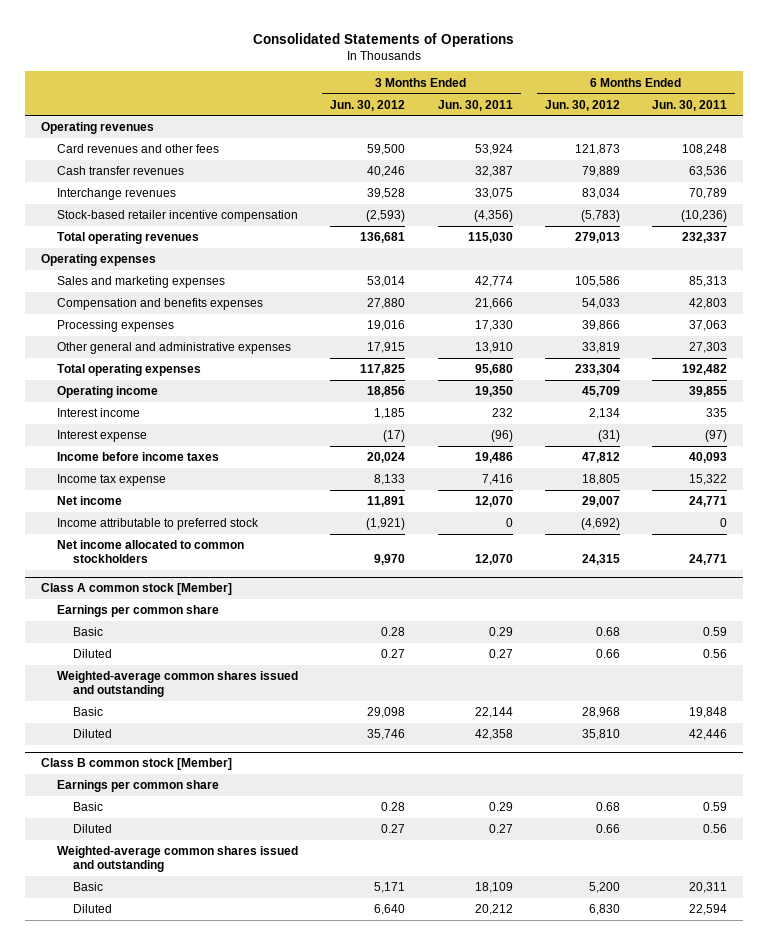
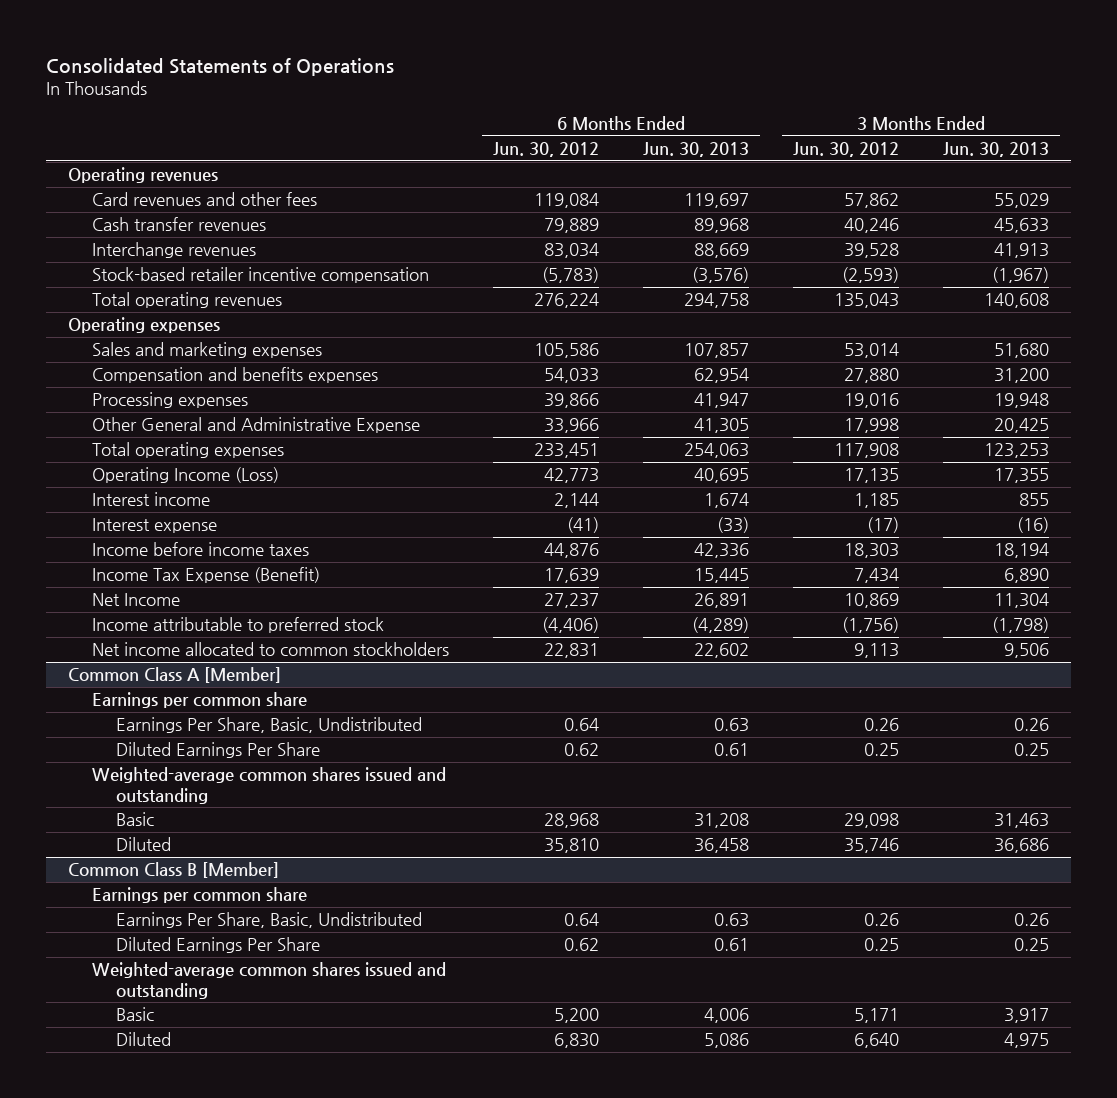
[437,99,513,111] Jun. 30, 2011 -> none
[651,99,727,111] Jun. 30, 2011 -> none
none -> [642,142,749,158] Jun. 30, 2013
none -> [942,142,1049,158] Jun. 30, 2013
[367,144,406,156] 59,500 -> [843,193,899,209] 57,862
[574,144,620,156] 121,873 -> [533,193,599,209] 119,084
[360,232,406,244] 136,681 -> [833,293,899,309] 135,043
[574,232,620,244] 279,013 -> [533,293,599,309] 276,224
[57,342,292,355] Other general and administrative expenses -> [91,417,420,434] Other General and Administrative Expense
[367,342,406,354] 17,915 -> [843,418,899,434] 17,998
[581,342,620,354] 33,819 -> [543,418,599,434] 33,966
[360,364,406,376] 117,825 -> [833,443,899,459] 117,908
[574,364,620,376] 233,304 -> [533,443,599,459] 233,451
[57,386,159,399] Operating income -> [91,467,279,484] Operating Income (Loss)
[367,386,406,398] 18,856 -> [843,468,899,484] 17,135
[581,386,620,398] 45,709 -> [543,468,599,484] 42,773
[588,408,620,420] 2,134 -> [553,493,599,509] 2,144
[597,430,620,443] (31) -> [566,517,599,534] (41)
[367,452,406,464] 20,024 -> [843,543,899,559] 18,303
[581,452,620,464] 47,812 -> [543,543,599,559] 44,876
[57,474,167,487] Income tax expense -> [91,567,320,584] Income Tax Expense (Benefit)
[374,474,406,486] 8,133 -> [853,568,899,584] 7,434
[581,474,620,486] 18,805 -> [543,568,599,584] 17,639
[57,496,123,506] Net income -> [91,593,180,607] Net Income
[367,496,406,508] 11,891 -> [843,593,899,609] 10,869
[581,496,620,508] 29,007 -> [543,593,599,609] 27,237
[366,518,406,531] (1,921) -> [841,617,899,634] (1,756)
[580,518,620,531] (4,692) -> [541,617,599,634] (4,406)
[374,554,406,566] 9,970 -> [853,643,899,659] 9,113
[581,554,620,566] 24,315 -> [543,643,599,659] 22,831
[41,583,233,596] Class A common stock [Member] -> [68,667,282,684] Common Class A [Member]
[73,627,104,637] Basic -> [115,717,422,734] Earnings Per Share, Basic, Undistributed
[381,627,406,637] 0.28 -> [863,718,899,732] 0.26
[595,627,620,637] 0.68 -> [563,718,599,732] 0.64
[73,649,113,659] Diluted -> [115,742,320,759] Diluted Earnings Per Share
[381,649,406,659] 0.27 -> [863,743,899,757] 0.25
[595,649,620,659] 0.66 -> [563,743,599,757] 0.62
[41,758,233,771] Class B common stock [Member] -> [68,862,280,879] Common Class B [Member]
[73,802,104,812] Basic -> [115,912,422,929] Earnings Per Share, Basic, Undistributed
[381,802,406,812] 0.28 -> [863,913,899,927] 0.26
[595,802,620,812] 0.68 -> [563,913,599,927] 0.64
[73,824,113,834] Diluted -> [115,937,320,954] Diluted Earnings Per Share
[381,824,406,834] 0.27 -> [863,938,899,952] 0.25
[595,824,620,834] 0.66 -> [563,938,599,952] 0.62

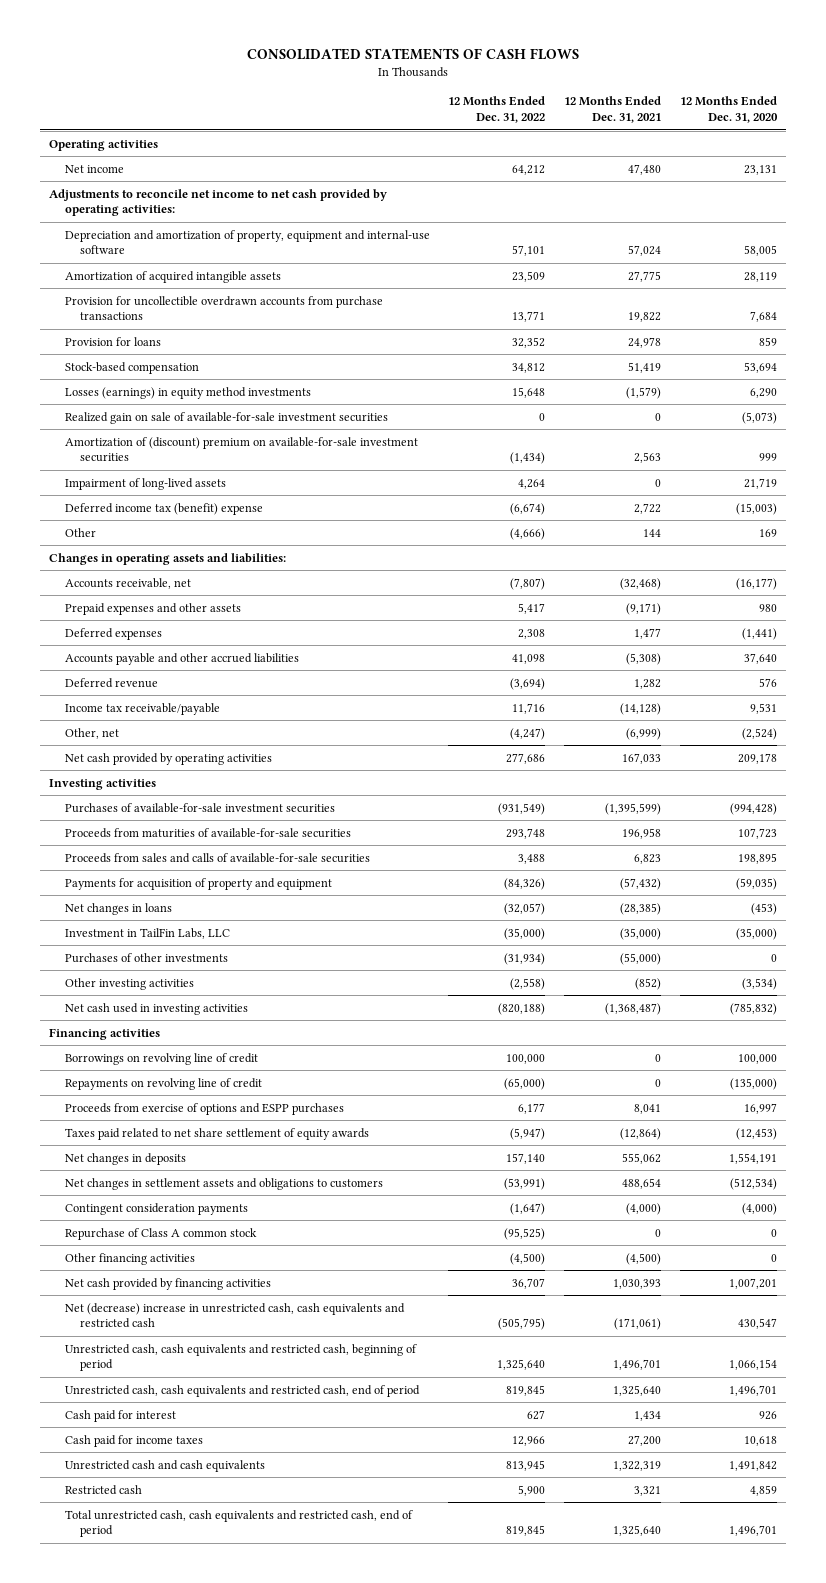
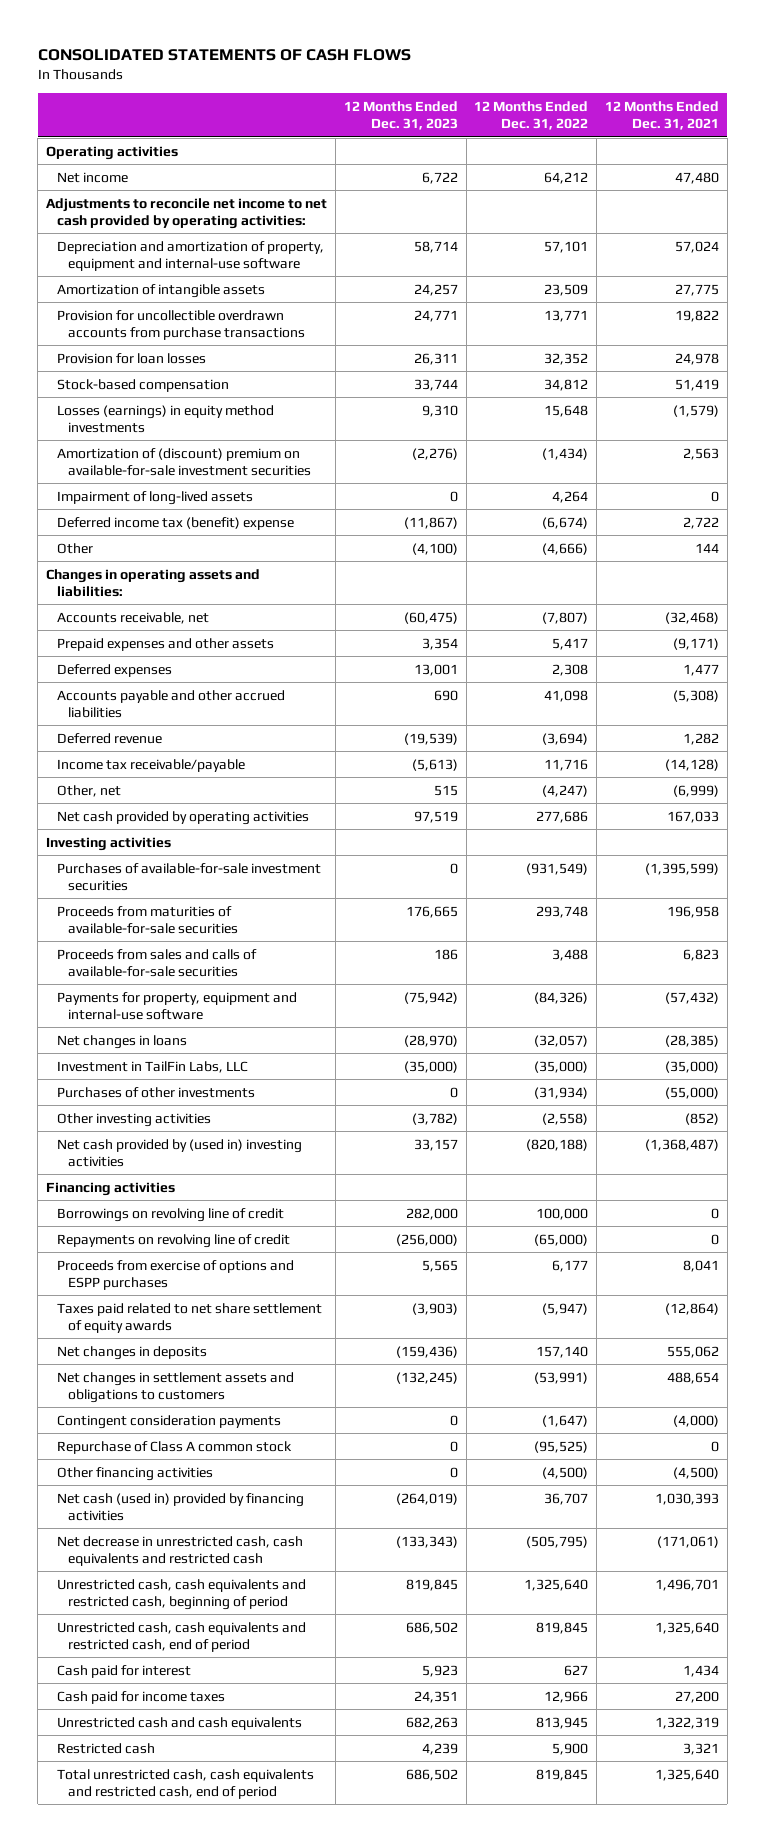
[680,96,779,124] 12 Months Ended Dec. 31, 2020 -> none
none -> [343,100,458,131] 12 Months Ended Dec. 31, 2023
[64,270,281,283] Amortization of acquired intangible assets -> [57,283,266,298] Amortization of intangible assets
[64,336,161,346] Provision for loans -> [57,352,207,364] Provision for loan losses
[64,411,388,424] Realized gain on sale of available-for-sale investment securities -> none
[64,877,332,890] Payments for acquisition of property and equipment -> [57,991,298,1020] Payments for property, equipment and internal-use software
[64,1002,248,1015] Net cash used in investing activities -> [57,1138,303,1167] Net cash provided by (used in) investing activities
[64,1277,271,1290] Net cash provided by financing activities -> [57,1492,305,1521] Net cash (used in) provided by financing activities
[64,1302,405,1329] Net (decrease) increase in unrestricted cash, cash equivalents and restricted cash -> [57,1535,304,1566] Net decrease in unrestricted cash, cash equivalents and restricted cash

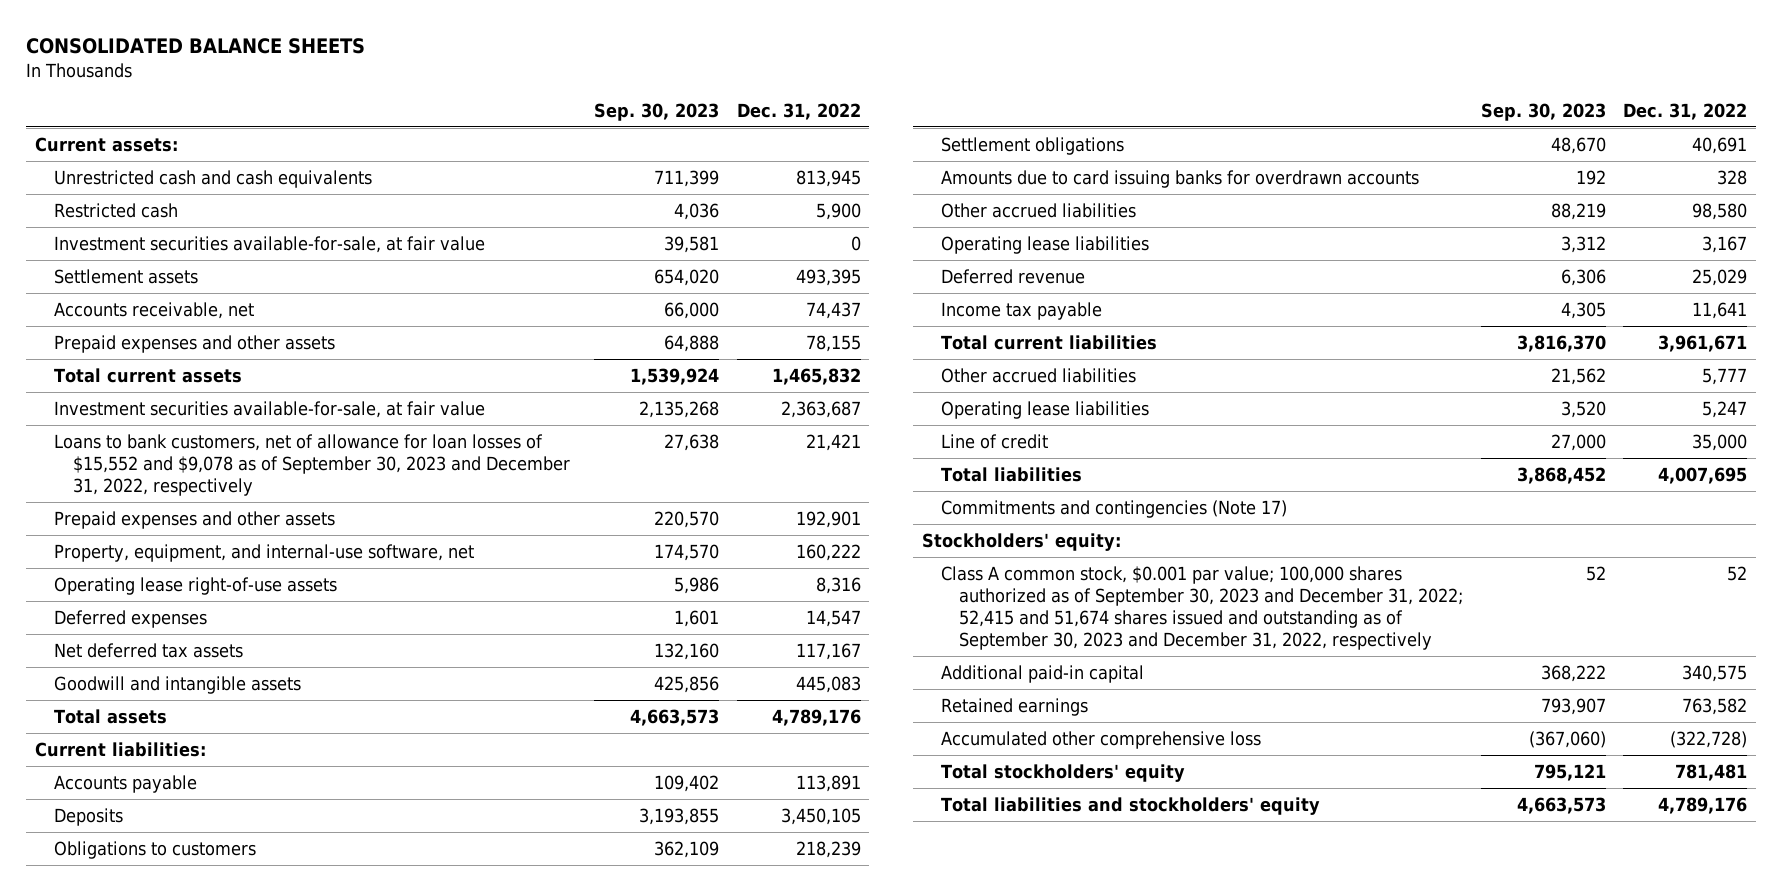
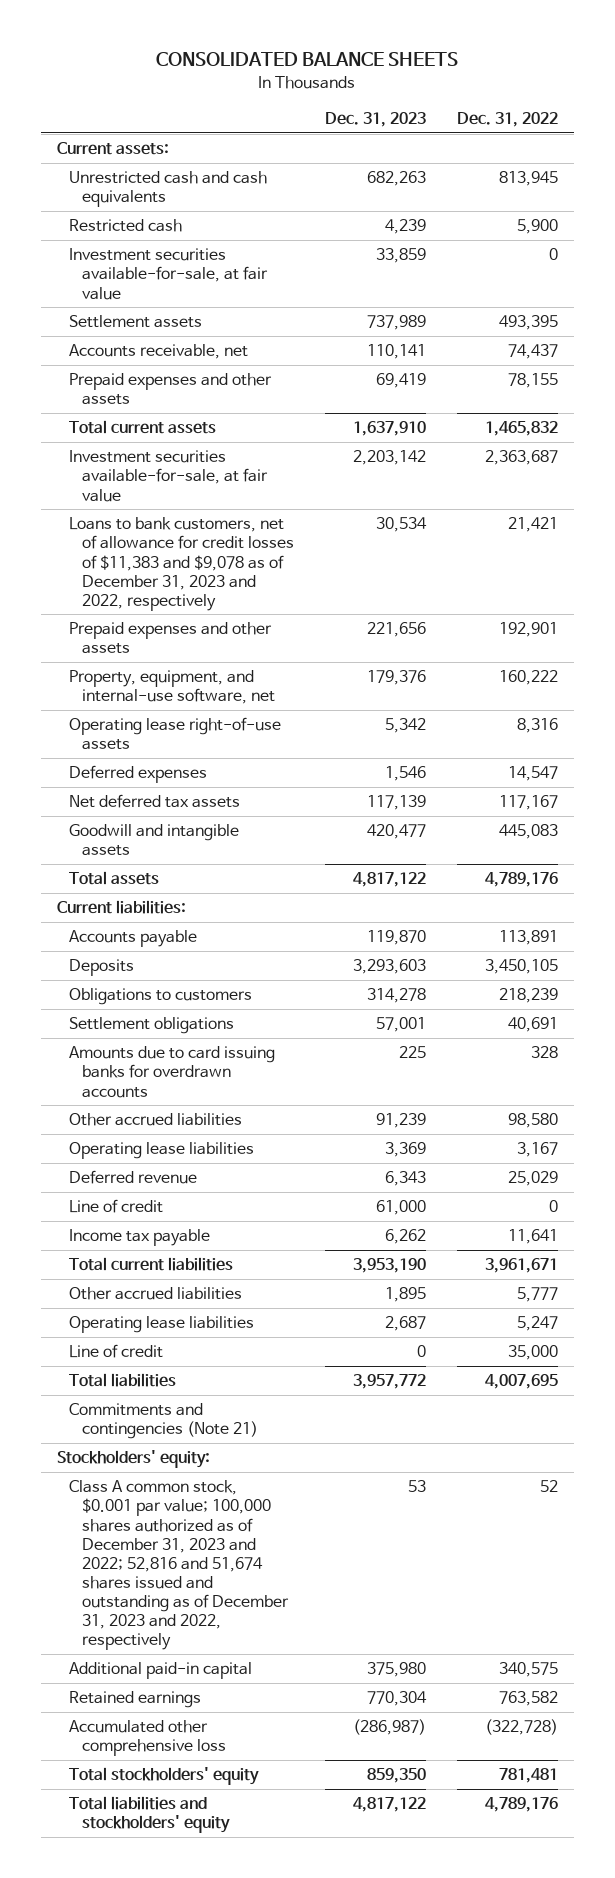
[594,102,720,121] Sep. 30, 2023 -> none
none -> [325,112,427,128] Dec. 31, 2023
[53,433,570,497] Loans to bank customers, net of allowance for loan losses of $15,552 and $9,078 as of September 30, 2023 and December 31, 2022, respectively -> [69,517,294,611] Loans to bank customers, net of allowance for credit losses of $11,383 and $9,078 as of December 31, 2023 and 2022, respectively
none -> [69,1199,164,1214] Line of credit
[940,499,1287,518] Commitments and contingencies (Note 17) -> [69,1403,258,1440] Commitments and contingencies (Note 21)
[940,565,1464,651] Class A common stock, $0.001 par value; 100,000 shares authorized as of September 30, 2023 and December 31, 2022; 52,415 and 51,674 shares issued and outstanding as of September 30, 2023 and December 31, 2022, respectively -> [69,1480,289,1651] Class A common stock, $0.001 par value; 100,000 shares authorized as of December 31, 2023 and 2022; 52,816 and 51,674 shares issued and outstanding as of December 31, 2023 and 2022, respectively

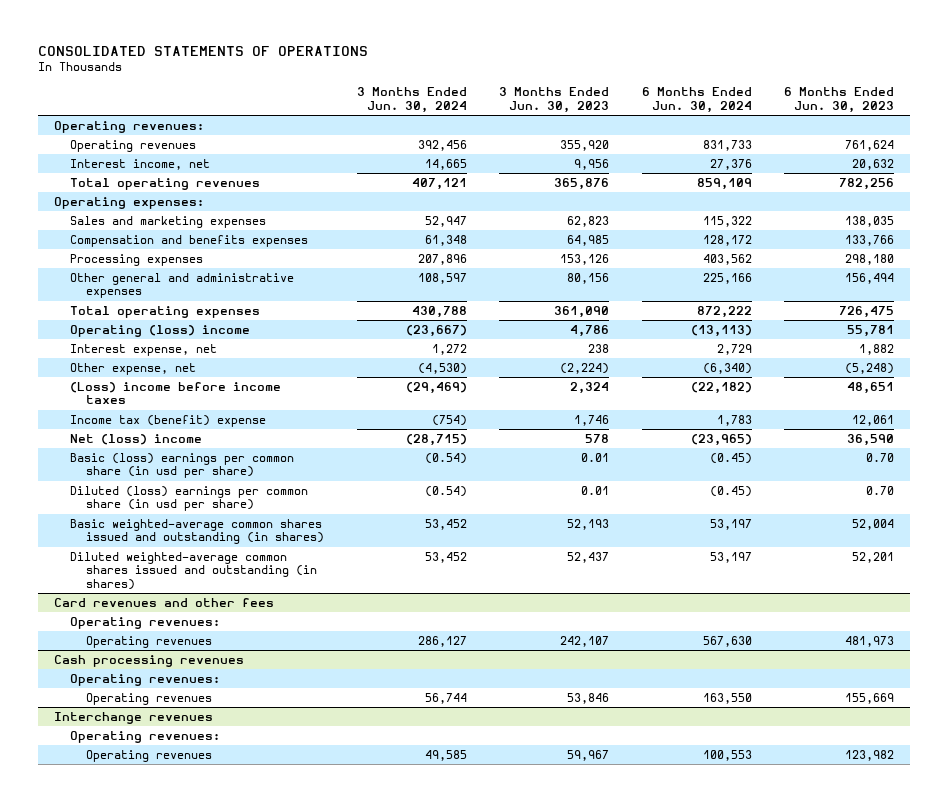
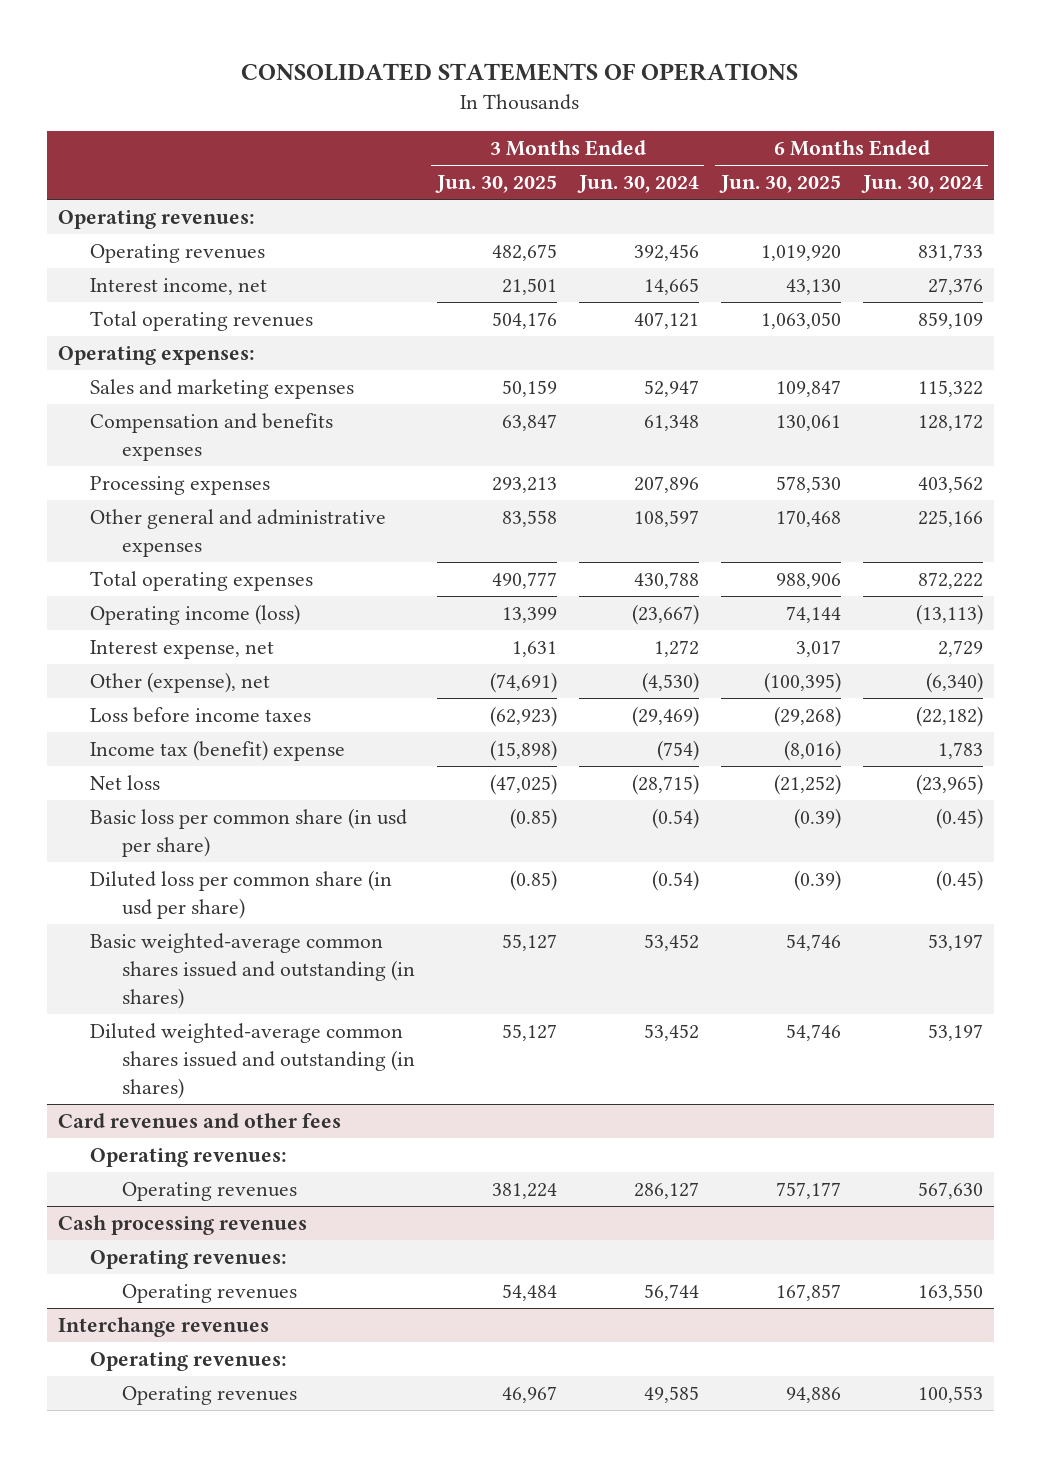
[499,87,610,113] 3 Months Ended Jun. 30, 2023 -> none
[784,87,895,113] 6 Months Ended Jun. 30, 2023 -> none
none -> [434,175,557,194] Jun. 30, 2025
none -> [718,175,841,194] Jun. 30, 2025
[70,324,251,337] Operating (loss) income -> [90,604,301,626] Operating income (loss)
[70,362,197,375] Other expense, net -> [90,672,271,694] Other (expense), net
[70,381,282,405] (Loss) income before income taxes -> [90,707,312,724] Loss before income taxes
[70,433,203,445] Net (loss) income -> [90,775,161,791] Net loss
[70,452,295,479] Basic (loss) earnings per common share (in usd per share) -> [90,808,408,857] Basic loss per common share (in usd per share)
[70,485,309,512] Diluted (loss) earnings per common share (in usd per share) -> [90,870,393,919] Diluted loss per common share (in usd per share)

